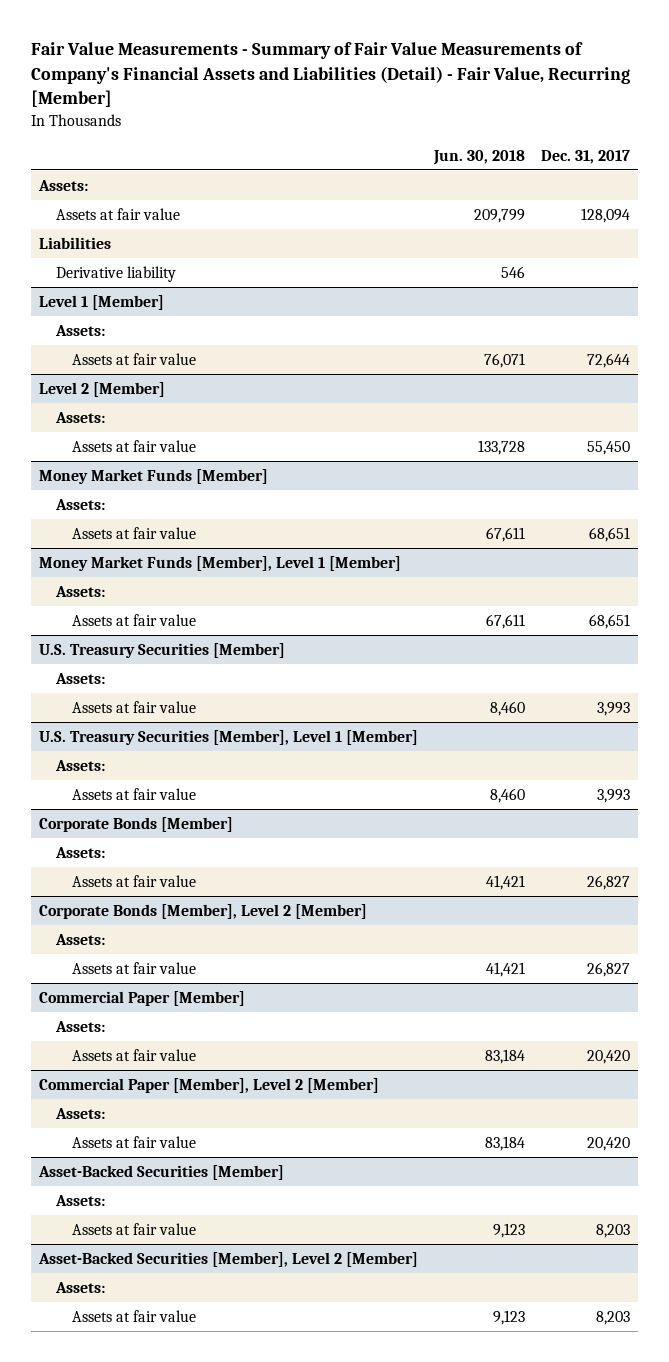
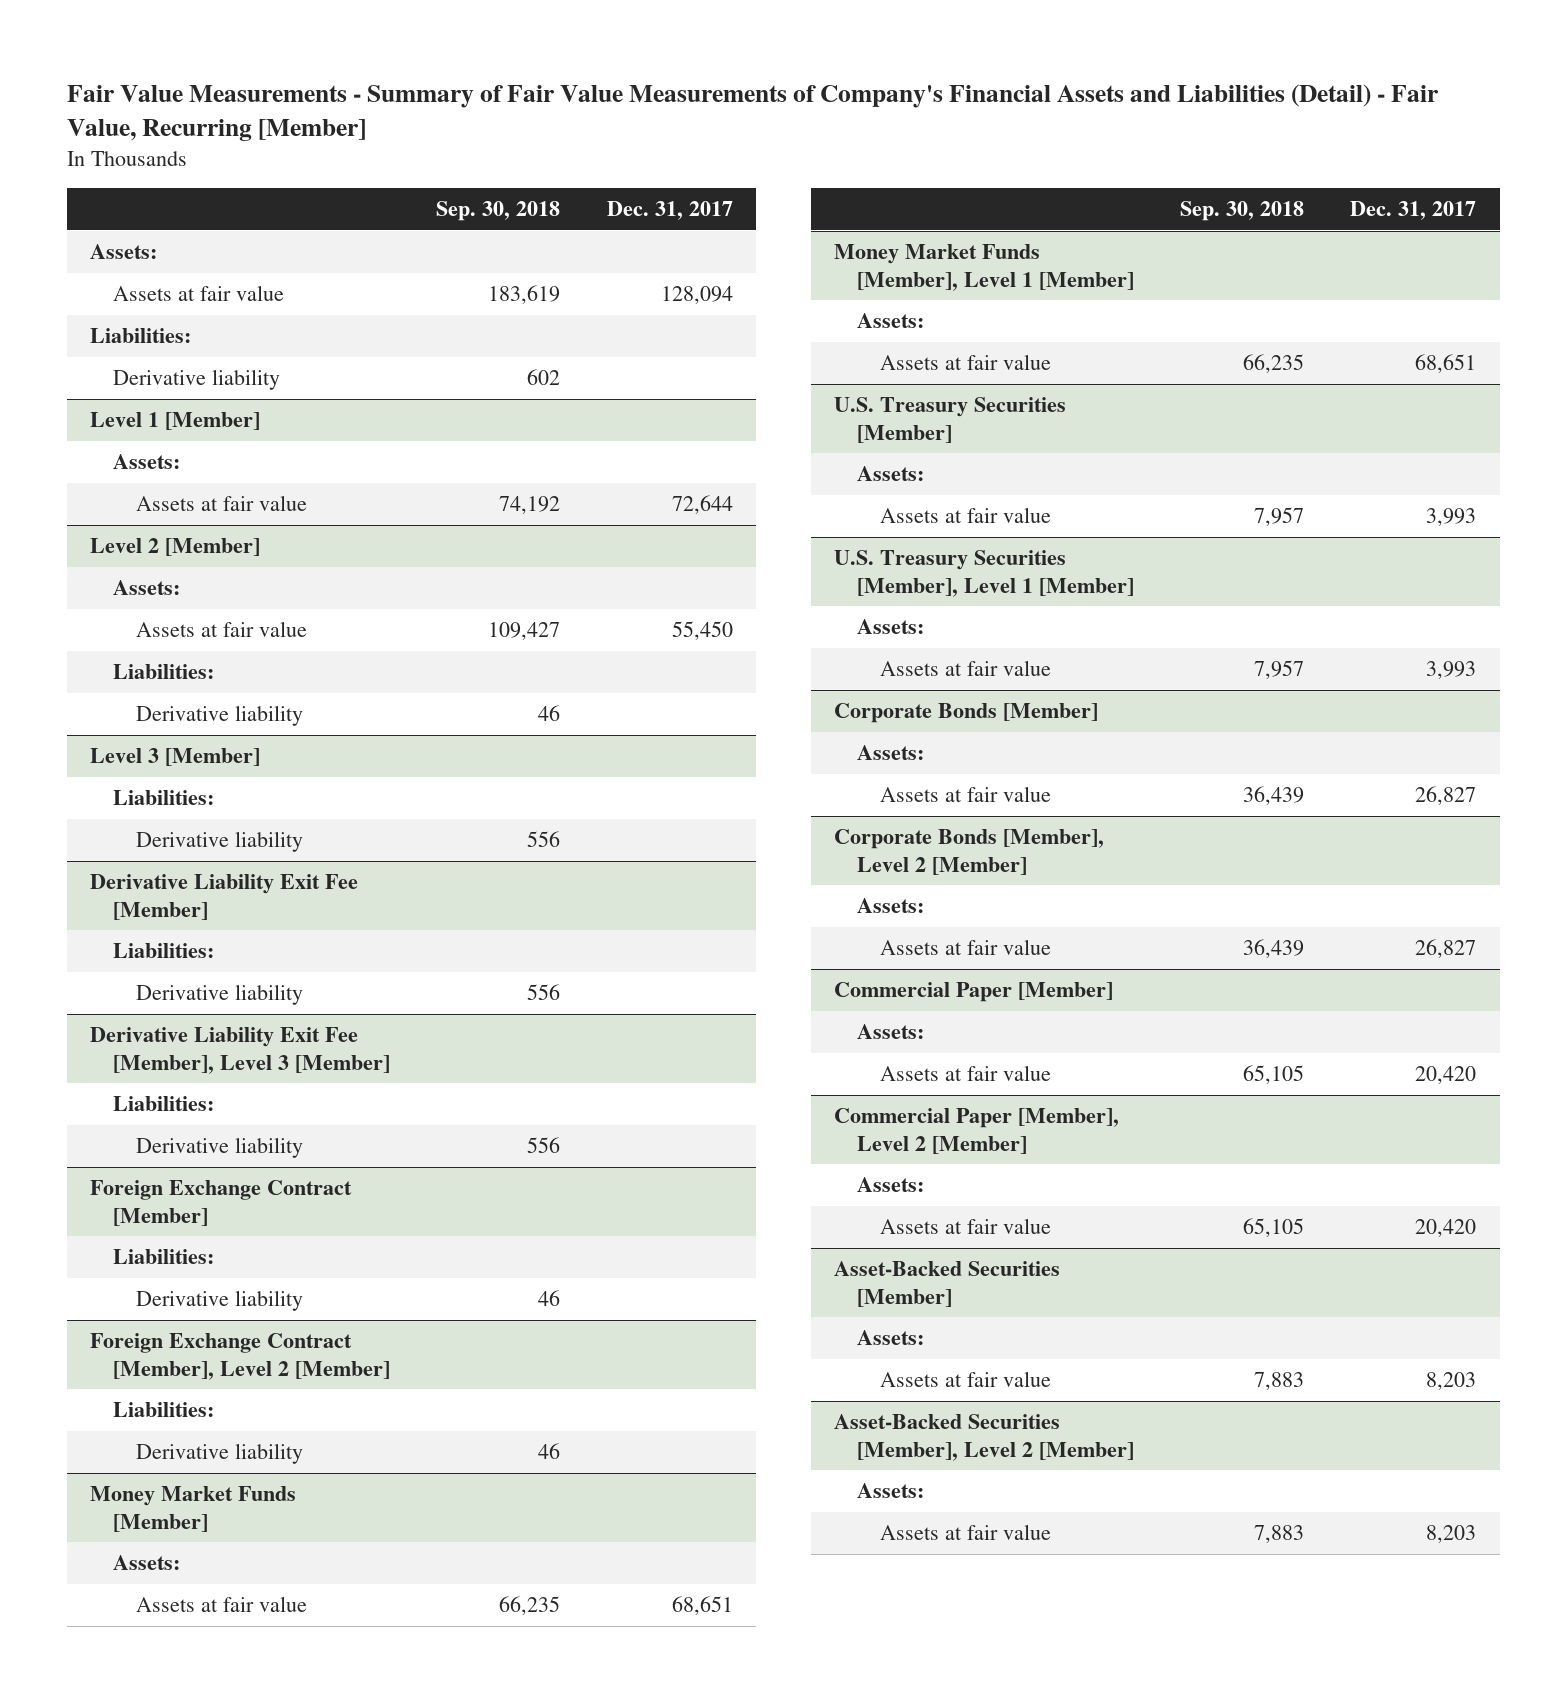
[432,150,525,166] Jun. 30, 2018 -> none
none -> [436,201,561,222] Sep. 30, 2018
[38,236,111,249] Liabilities -> [90,328,192,344] Liabilities:
none -> [113,664,215,680] Liabilities:
none -> [135,705,303,727] Derivative liability
none -> [90,748,261,767] Level 3 [Member]
none -> [113,790,215,806] Liabilities:
none -> [135,831,303,853] Derivative liability
none -> [90,874,359,920] Derivative Liability Exit Fee [Member]
none -> [113,943,215,959] Liabilities:
none -> [135,984,303,1006] Derivative liability
none -> [90,1027,391,1074] Derivative Liability Exit Fee [Member], Level 3 [Member]
none -> [113,1096,215,1112] Liabilities:
none -> [135,1137,303,1159] Derivative liability
none -> [90,1180,353,1226] Foreign Exchange Contract [Member]
none -> [113,1249,215,1265] Liabilities:
none -> [135,1290,303,1312] Derivative liability
none -> [90,1333,391,1380] Foreign Exchange Contract [Member], Level 2 [Member]
none -> [113,1402,215,1418] Liabilities:
none -> [135,1443,303,1465] Derivative liability

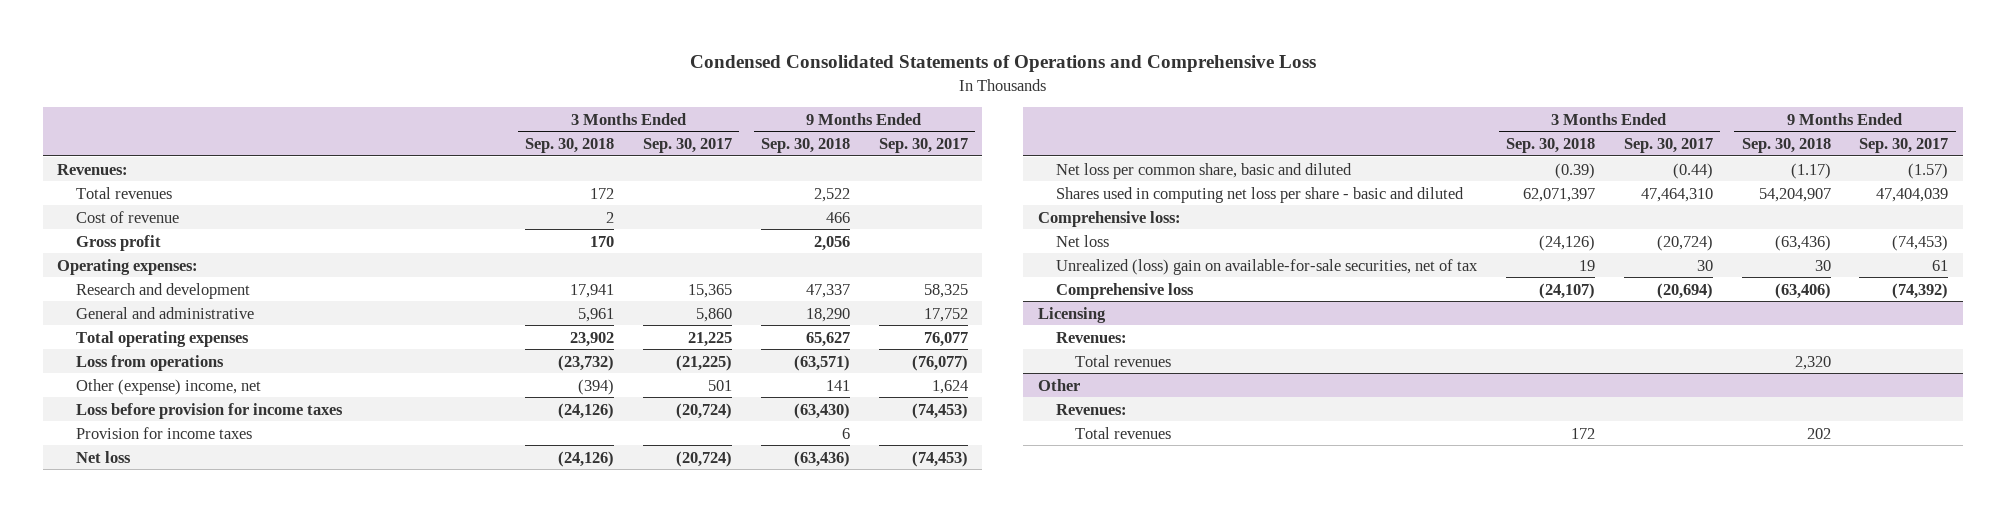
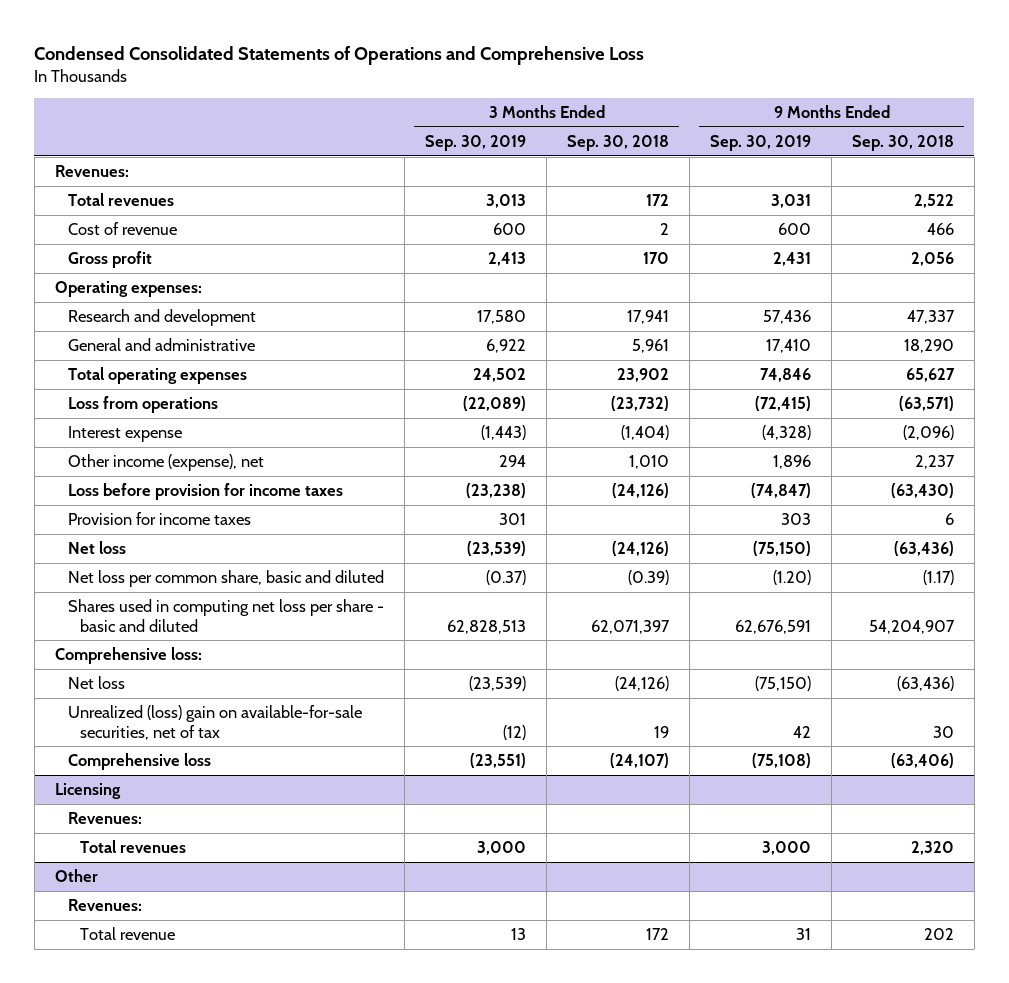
[643,137,733,153] Sep. 30, 2017 -> none
[878,137,968,153] Sep. 30, 2017 -> none
none -> [424,134,526,151] Sep. 30, 2019
none -> [709,134,811,151] Sep. 30, 2019
none -> [67,426,182,443] Interest expense
[75,378,261,395] Other (expense) income, net -> [67,454,264,472] Other income (expense), net
[578,378,615,395] (394) -> [628,455,669,470] 1,010
[825,379,850,391] 141 -> [914,455,955,470] 2,237
[1074,426,1171,439] Total revenues -> [80,927,176,941] Total revenue

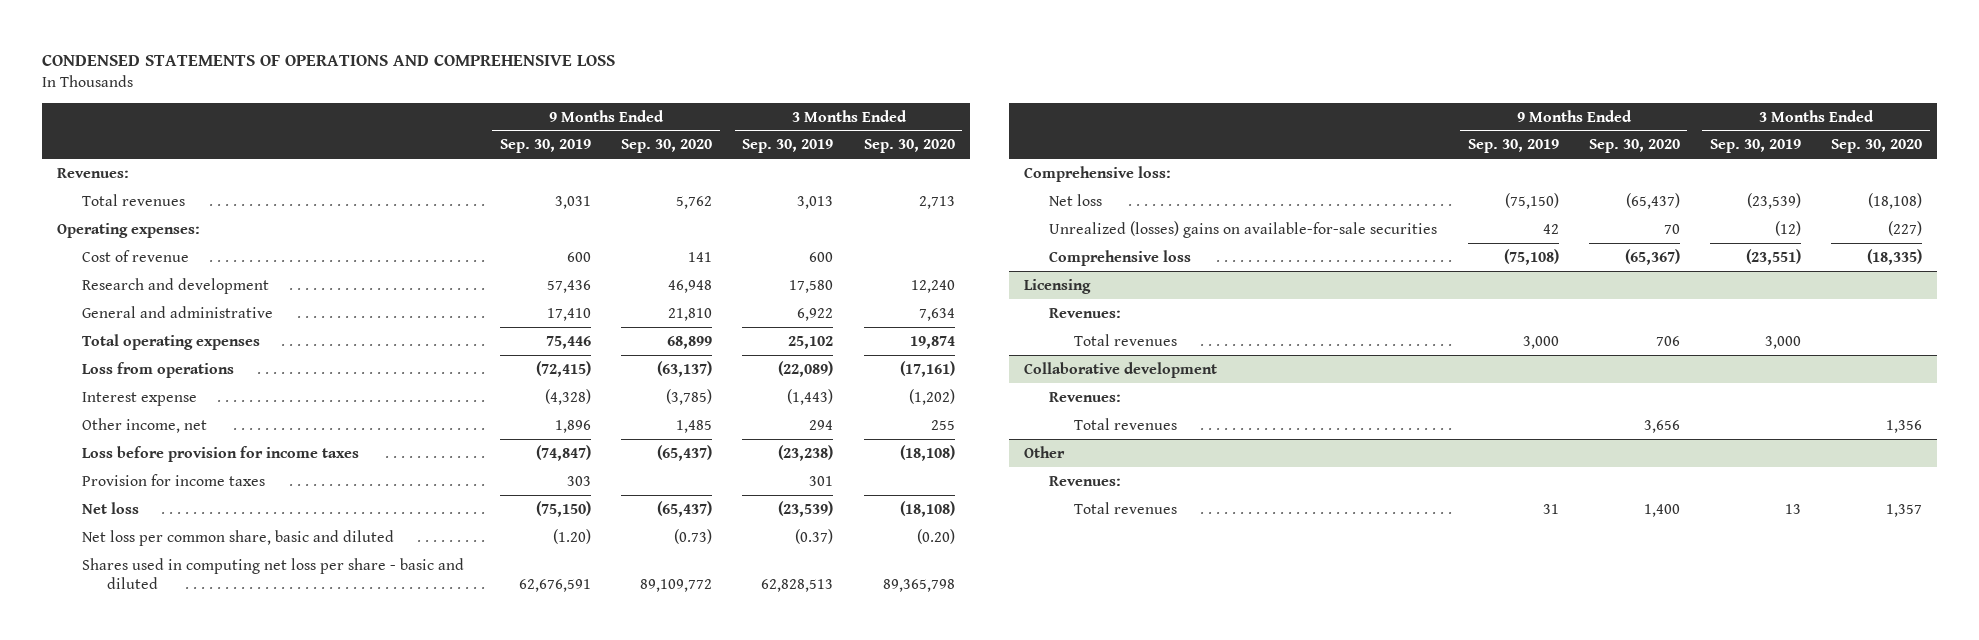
[34,45,645,65] Condensed Consolidated Statements of Operations and Comprehensive Loss -> [41,55,615,67] CONDENSED STATEMENTS OF OPERATIONS AND COMPREHENSIVE LOSS
[566,134,669,151] Sep. 30, 2018 -> none
[851,134,954,151] Sep. 30, 2018 -> none
none -> [621,139,713,154] Sep. 30, 2020
none -> [863,139,955,154] Sep. 30, 2020
[67,251,152,269] Gross profit -> none
[67,222,177,236] Cost of revenue -> [81,249,189,262] Cost of revenue
[472,368,526,383] 24,502 -> [788,335,834,349] 25,102
[759,368,811,383] 74,846 -> [545,335,591,349] 75,446
[67,454,264,472] Other income (expense), net -> [81,417,207,433] Other income, net
[67,705,362,740] Unrealized (loss) gain on available-for-sale securities, net of tax -> [1049,220,1438,238] Unrealized (losses) gains on available-for-sale securities
none -> [1024,361,1218,378] Collaborative development
none -> [1049,391,1122,402] Revenues:
none -> [1074,417,1178,430] Total revenues
[80,927,176,941] Total revenue -> [1074,501,1178,514] Total revenues

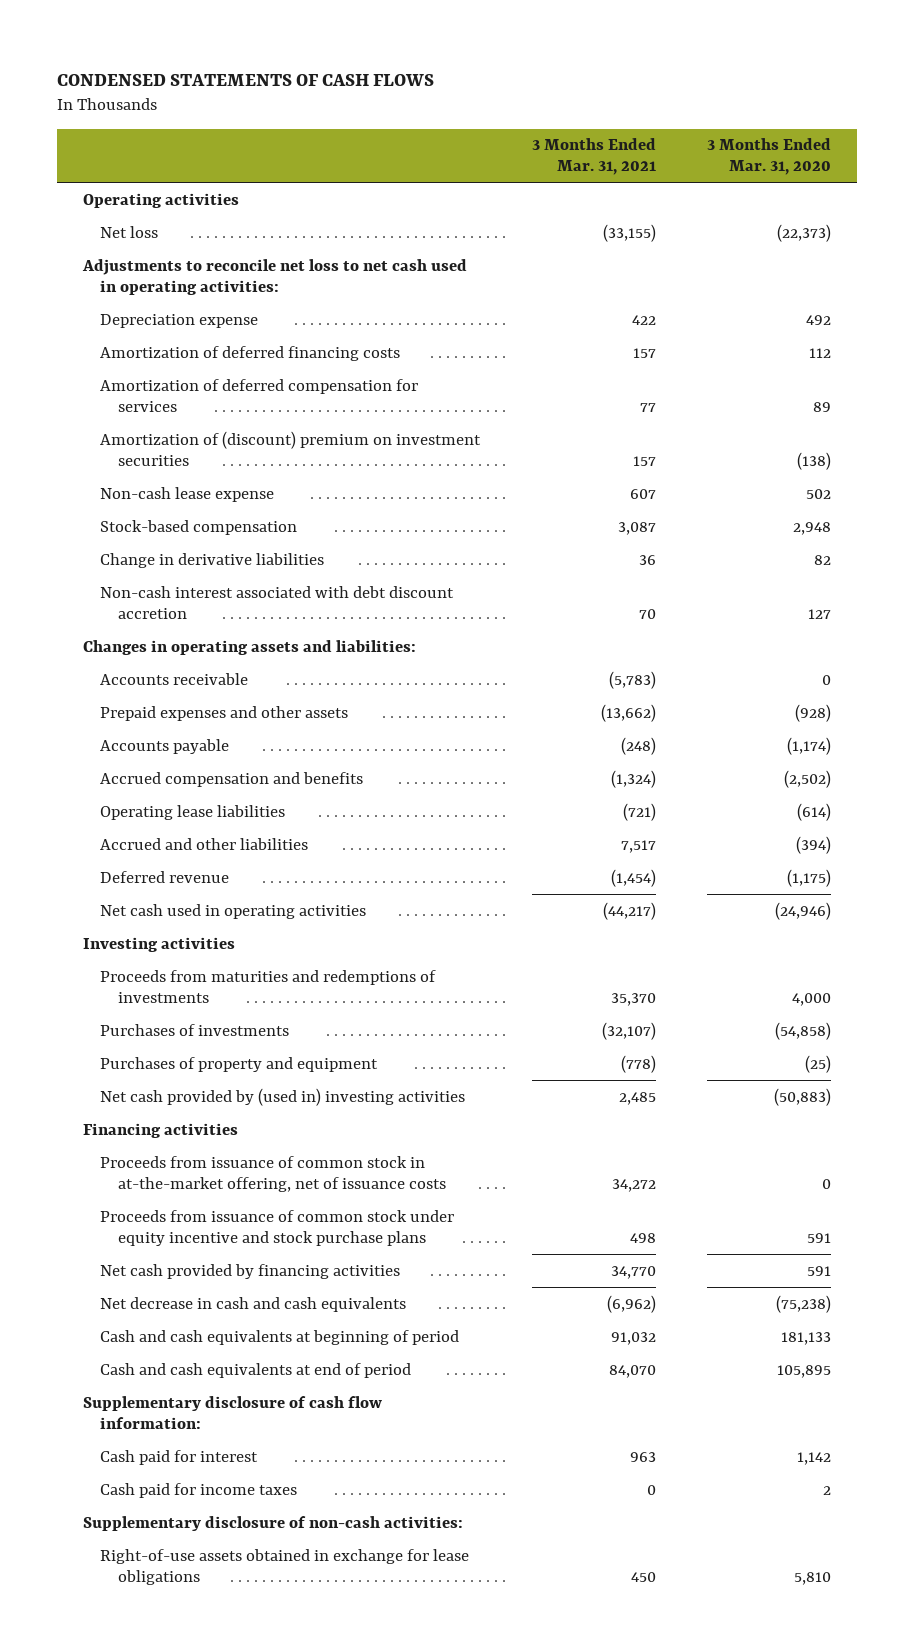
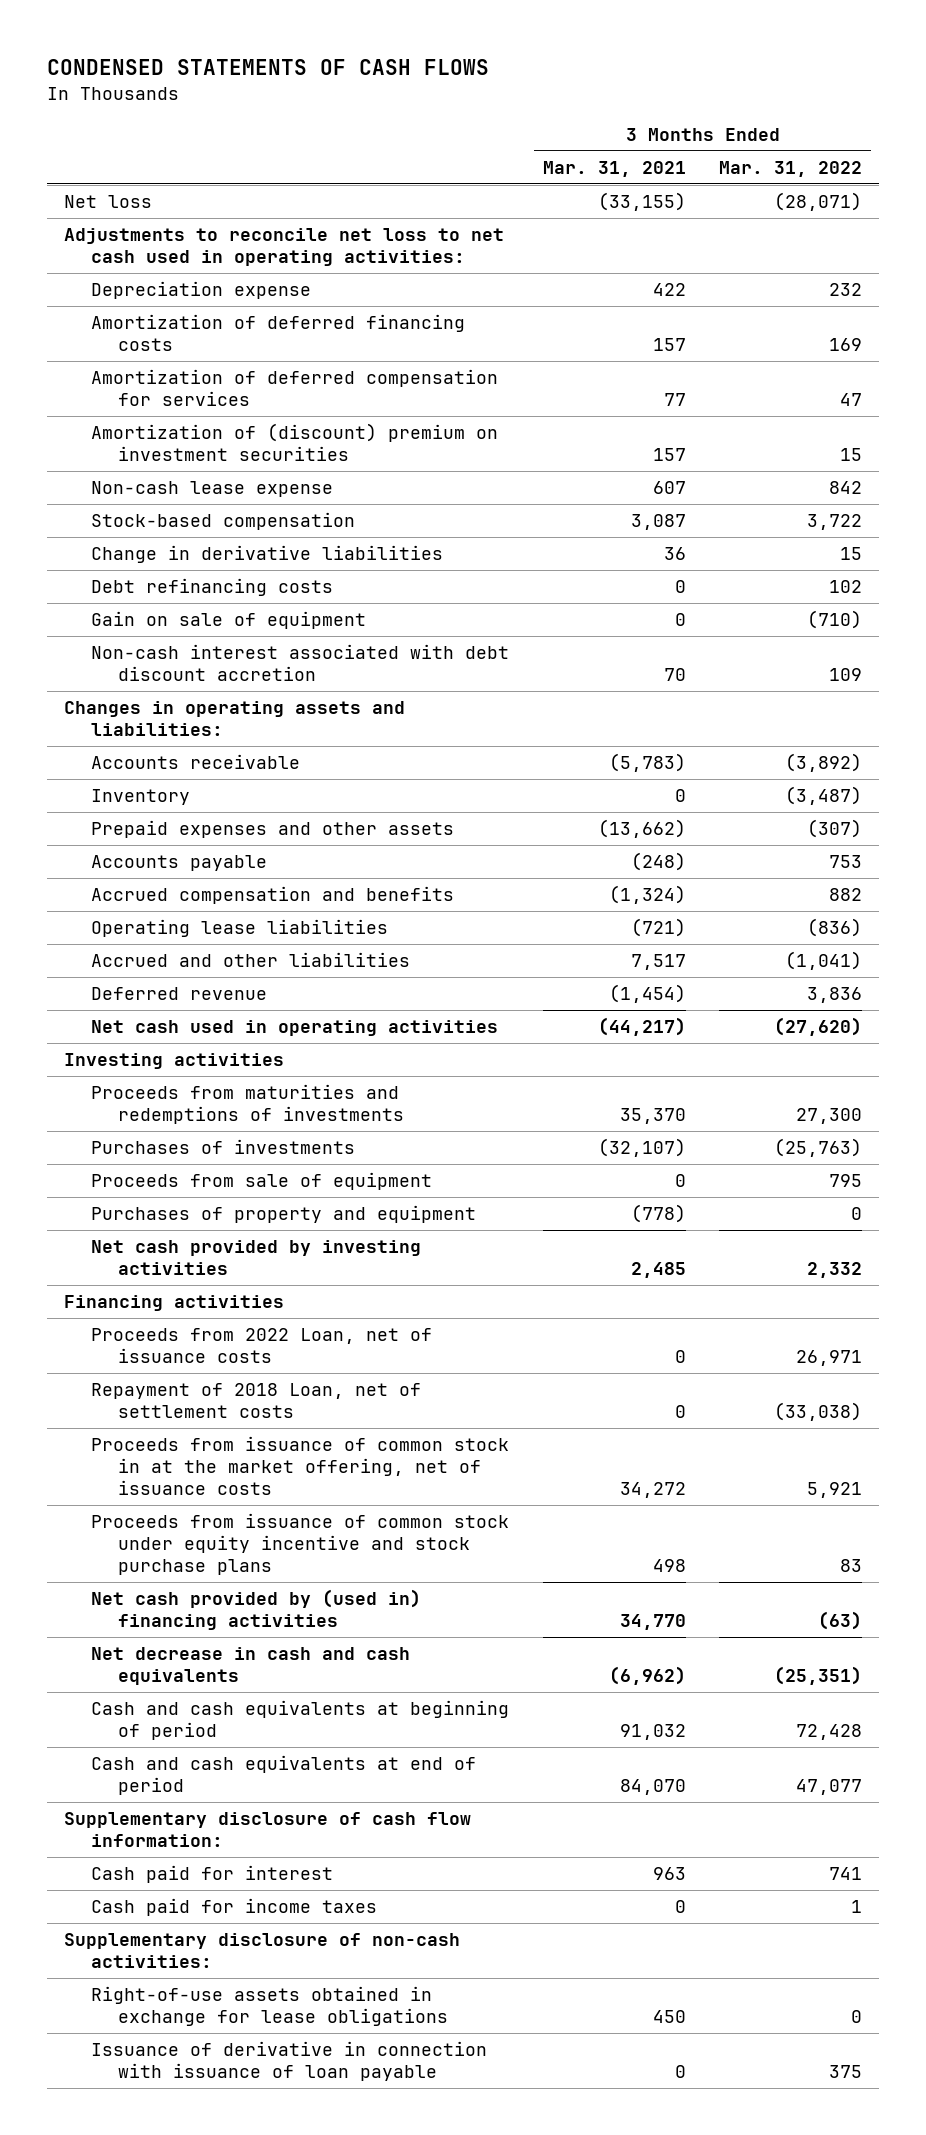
[707,138,832,176] 3 Months Ended Mar. 31, 2020 -> none
none -> [719,161,863,178] Mar. 31, 2022
[82,192,239,208] Operating activities -> none
none -> [91,578,334,597] Debt refinancing costs
none -> [91,611,367,630] Gain on sale of equipment
none -> [91,789,191,806] Inventory
none -> [91,1172,433,1191] Proceeds from sale of equipment
[100,1087,466,1106] Net cash provided by (used in) investing activities -> [91,1240,422,1276] Net cash provided by investing activities
none -> [91,1328,433,1364] Proceeds from 2022 Loan, net of issuance costs
none -> [91,1383,422,1419] Repayment of 2018 Loan, net of settlement costs
[100,1155,446,1192] Proceeds from issuance of common stock in at-the-market offering, net of issuance costs -> [91,1436,510,1496] Proceeds from issuance of common stock in at the market offering, net of issuance costs
[100,1263,401,1279] Net cash provided by financing activities -> [91,1589,422,1631] Net cash provided by (used in) financing activities
none -> [91,2041,488,2082] Issuance of derivative in connection with issuance of loan payable

